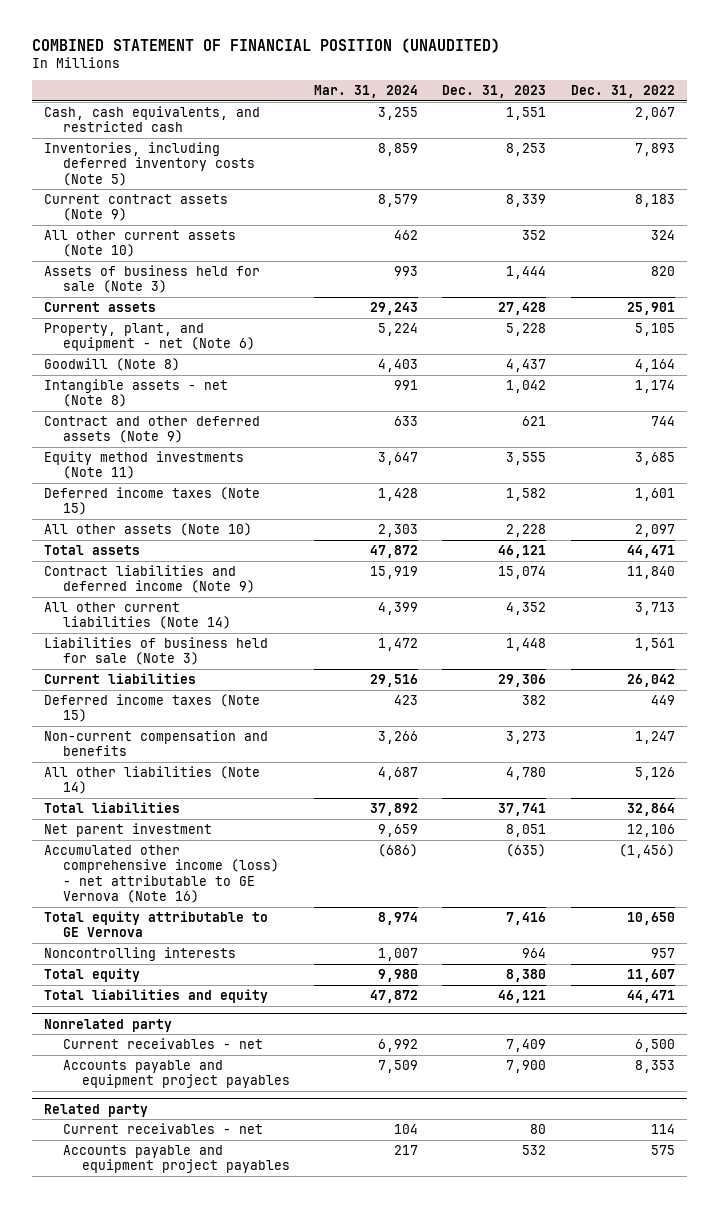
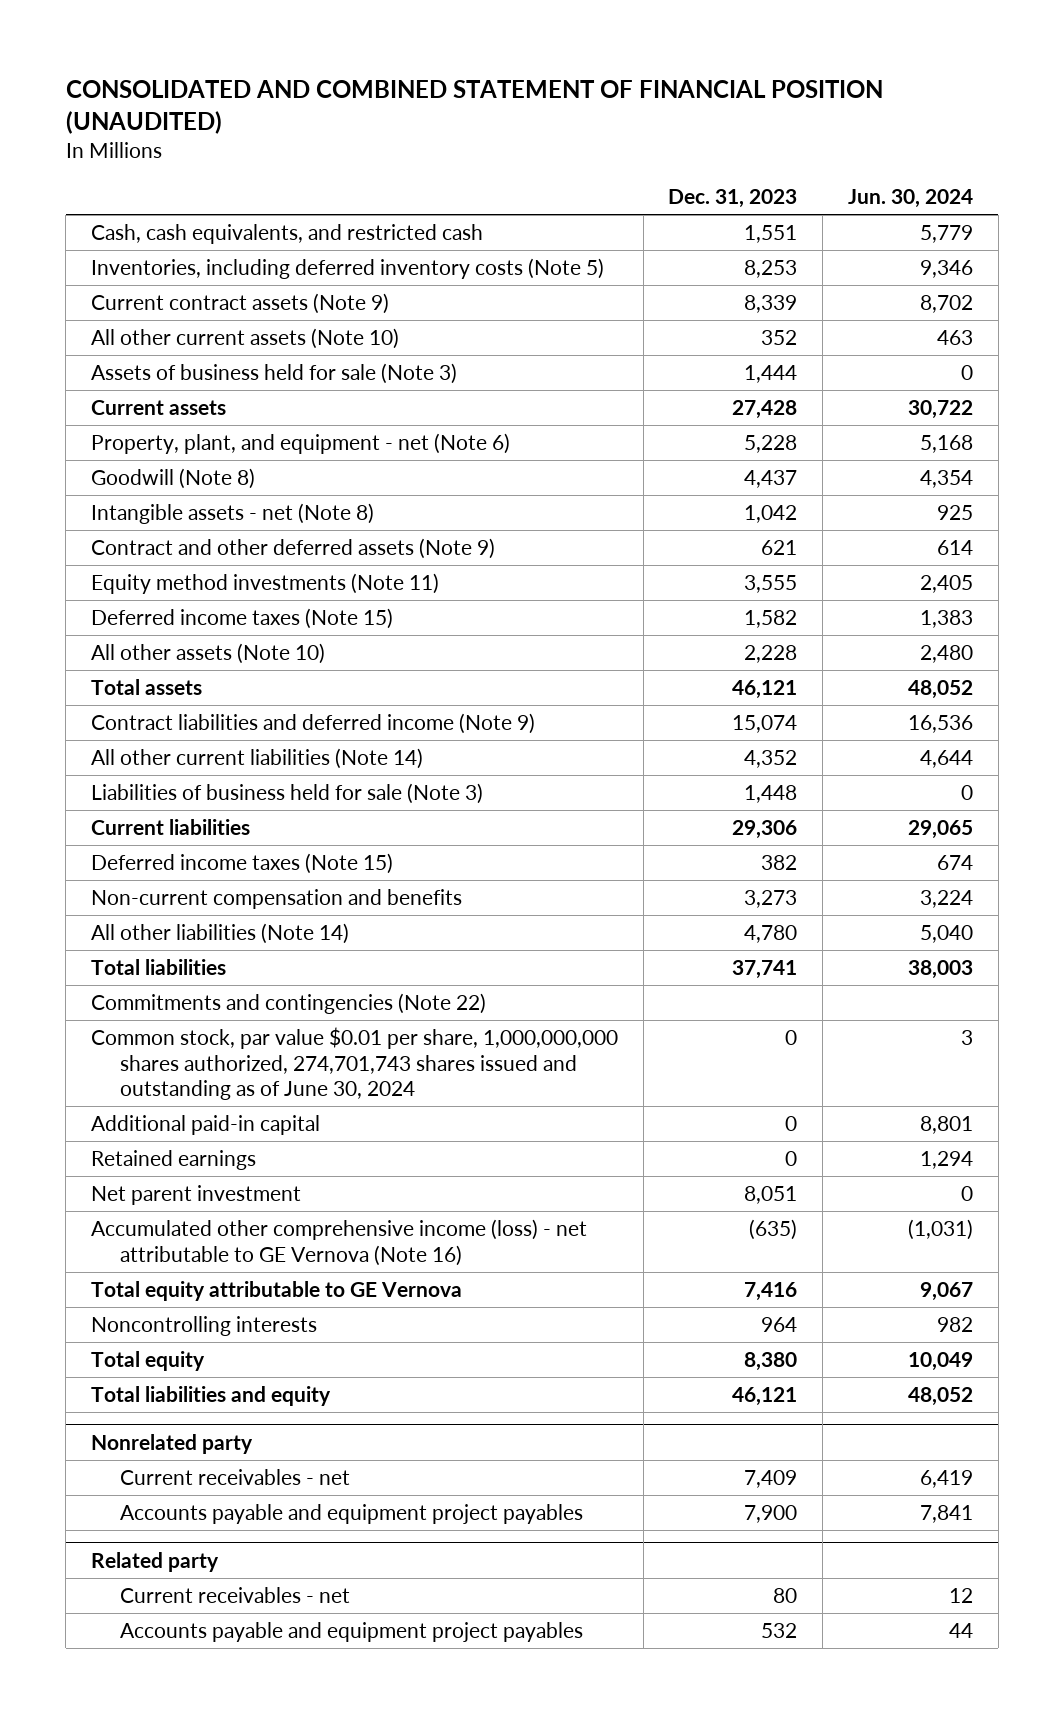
[31,37,500,53] COMBINED STATEMENT OF FINANCIAL POSITION (UNAUDITED) -> [65,79,883,135] CONSOLIDATED AND COMBINED STATEMENT OF FINANCIAL POSITION (UNAUDITED)
[314,85,419,99] Mar. 31, 2024 -> none
[570,85,675,99] Dec. 31, 2022 -> none
none -> [847,189,973,209] Jun. 30, 2024
none -> [90,993,486,1015] Commitments and contingencies (Note 22)
none -> [90,1027,618,1100] Common stock, par value $0.01 per share, 1,000,000,000 shares authorized, 274,701,743 shares issued and outstanding as of June 30, 2024
none -> [90,1115,320,1136] Additional paid-in capital
none -> [90,1150,256,1171] Retained earnings

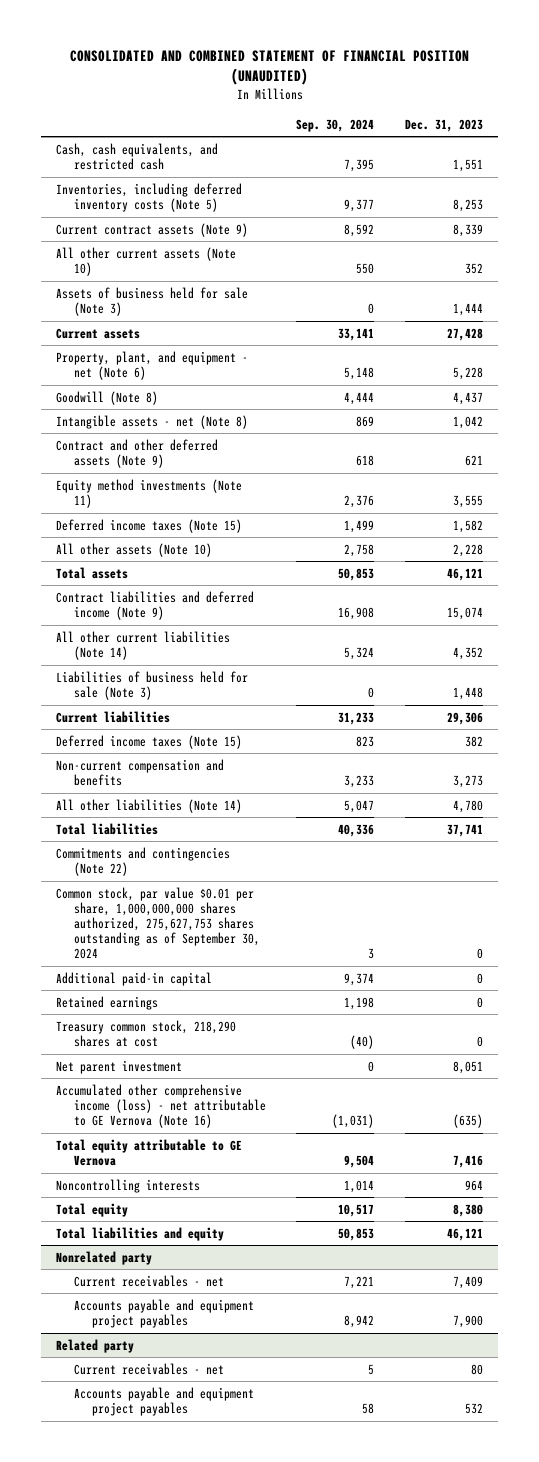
[847,189,973,209] Jun. 30, 2024 -> none
none -> [296,118,375,132] Sep. 30, 2024
[90,1027,618,1100] Common stock, par value $0.01 per share, 1,000,000,000 shares authorized, 274,701,743 shares issued and outstanding as of June 30, 2024 -> [56,886,260,960] Common stock, par value $0.01 per share, 1,000,000,000 shares authorized, 275,627,753 shares outstanding as of September 30, 2024
none -> [56,1019,237,1047] Treasury common stock, 218,290 shares at cost

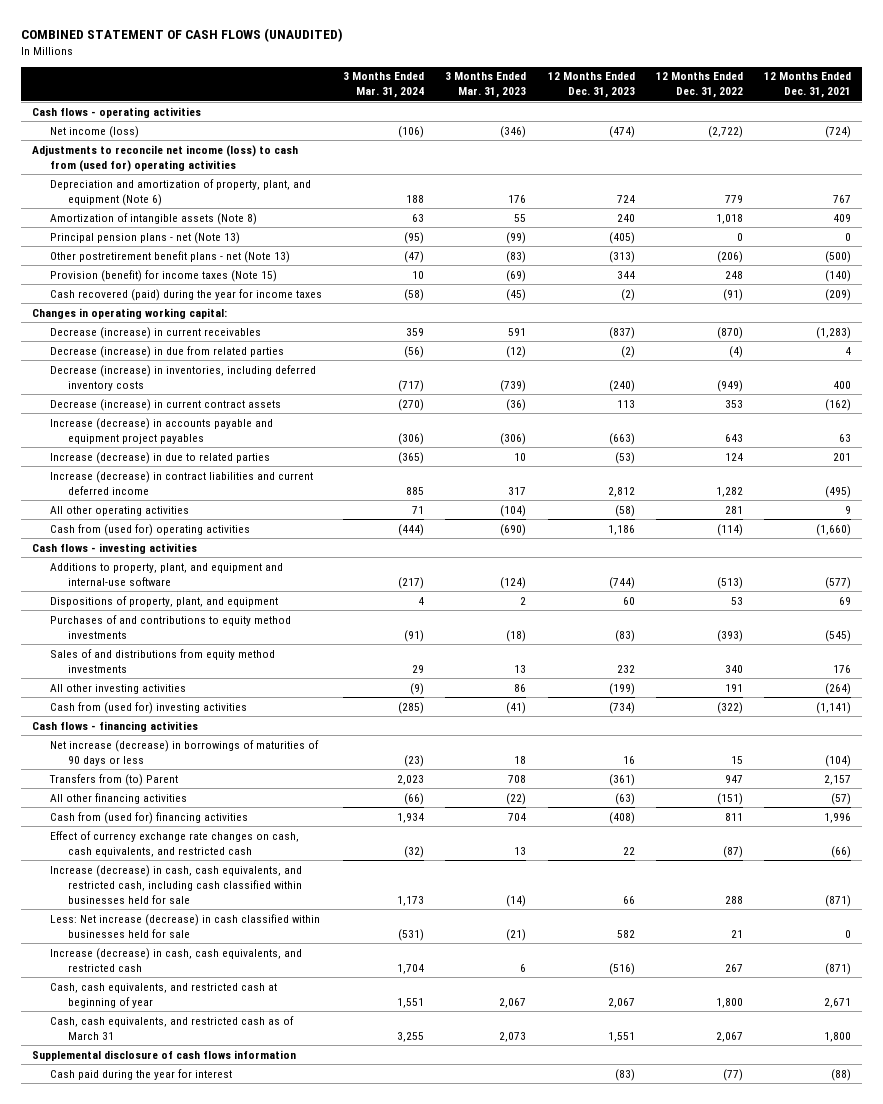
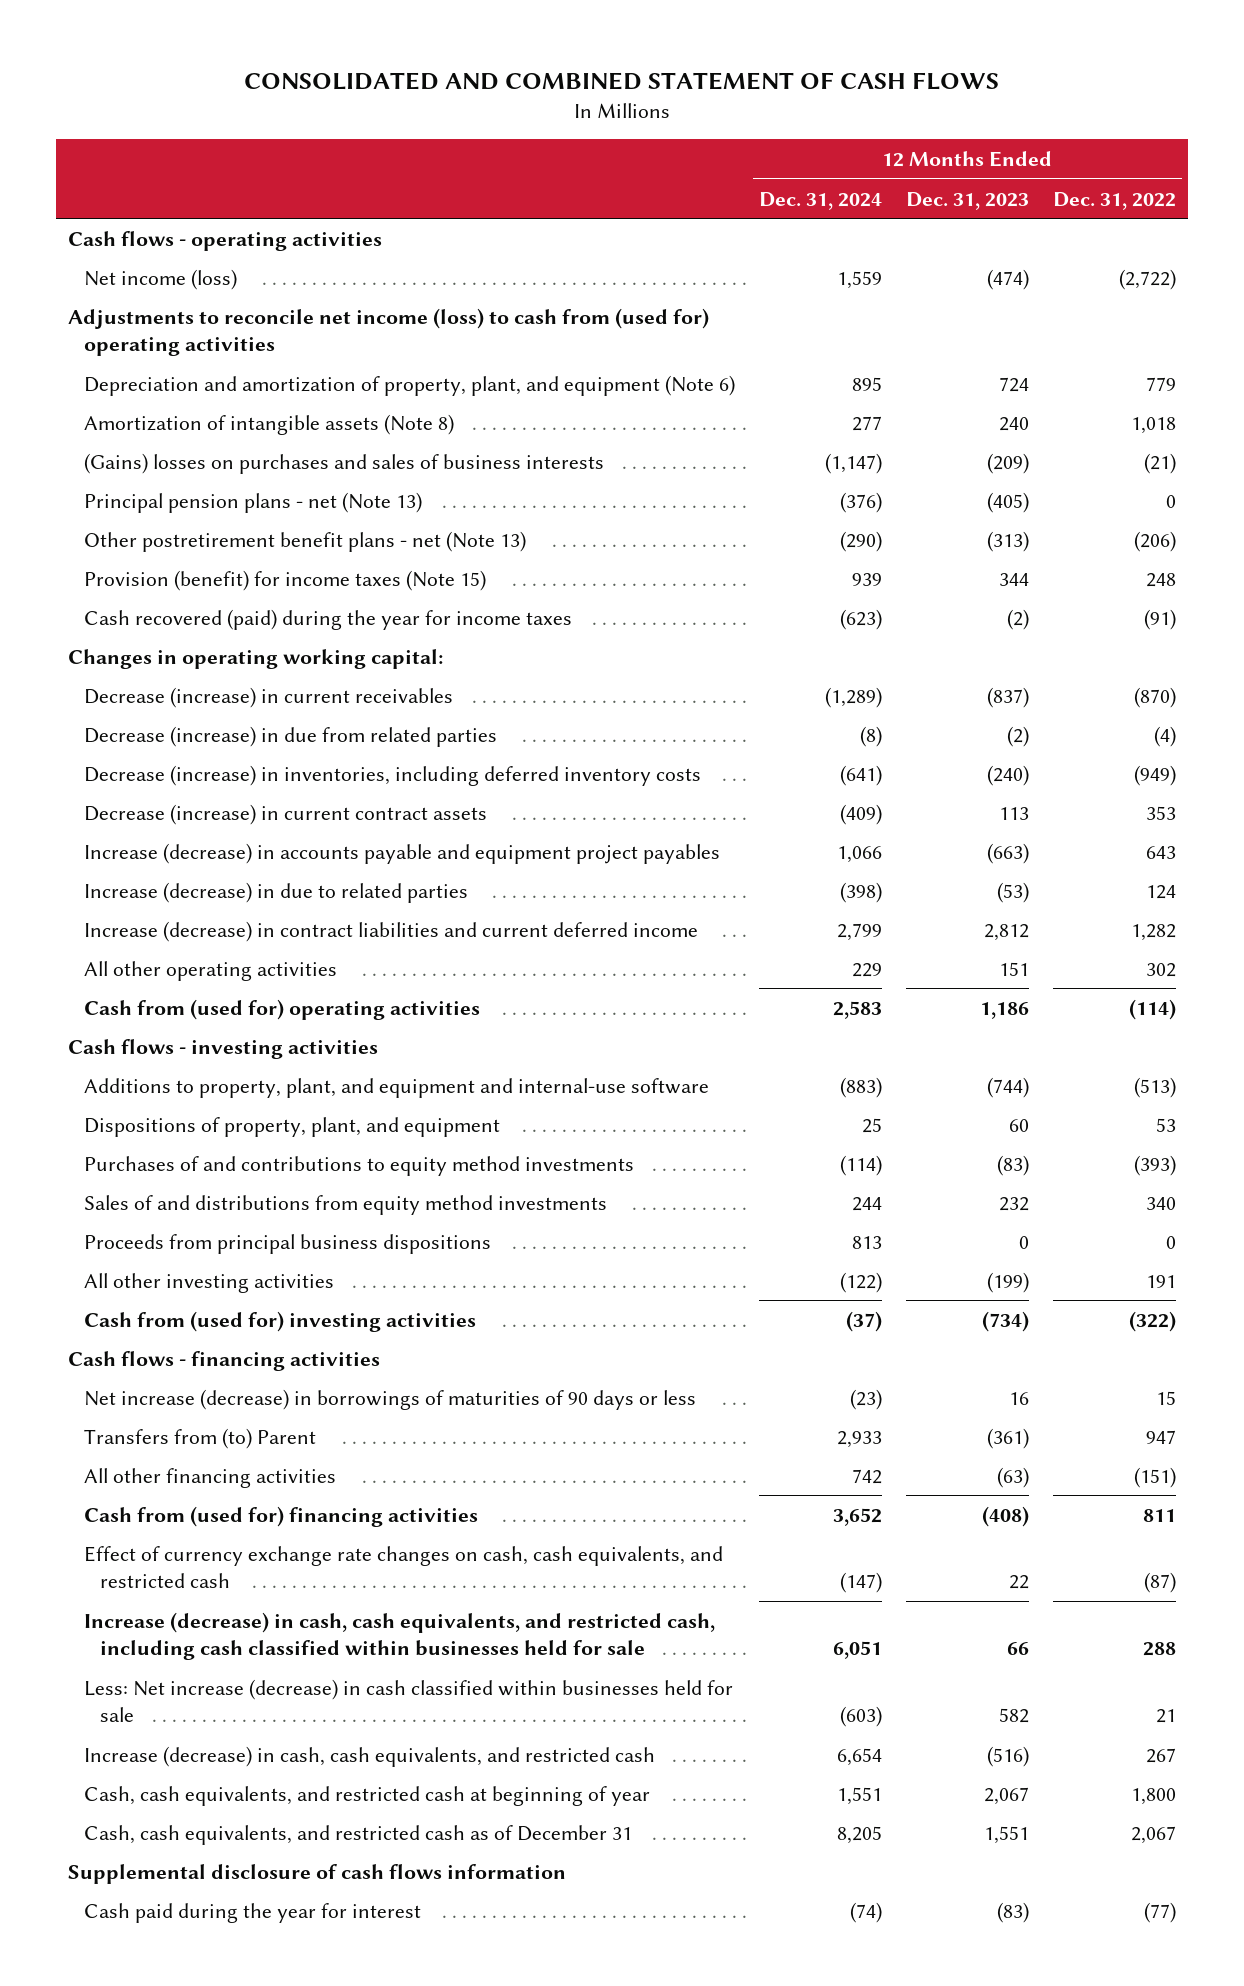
[20,28,343,43] COMBINED STATEMENT OF CASH FLOWS (UNAUDITED) -> [244,72,1000,91] CONSOLIDATED AND COMBINED STATEMENT OF CASH FLOWS
[343,72,425,99] 3 Months Ended Mar. 31, 2024 -> none
[445,72,527,99] 3 Months Ended Mar. 31, 2023 -> none
[764,72,852,99] 12 Months Ended Dec. 31, 2021 -> none
none -> [758,191,882,210] Dec. 31, 2024
none -> [84,452,605,474] (Gains) losses on purchases and sales of business interests
[614,504,635,517] (58) -> [998,961,1029,976] 151
[724,505,743,514] 281 -> [1145,962,1176,977] 302
none -> [84,1233,492,1254] Proceeds from principal business dispositions
[49,1015,294,1040] Cash, cash equivalents, and restricted cash as of March 31 -> [84,1824,633,1845] Cash, cash equivalents, and restricted cash as of December 31

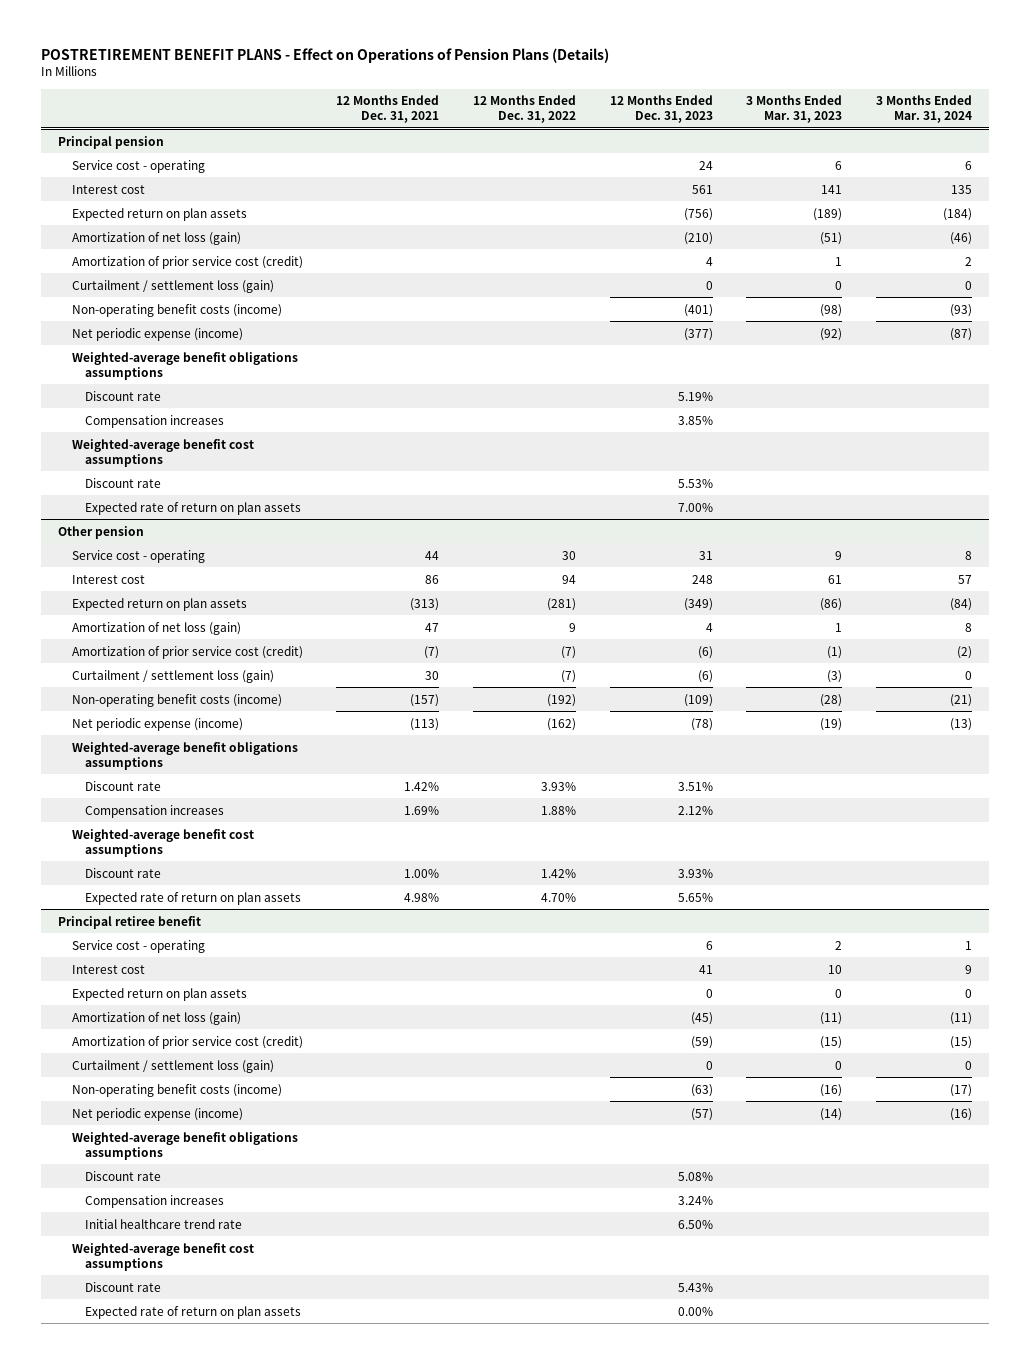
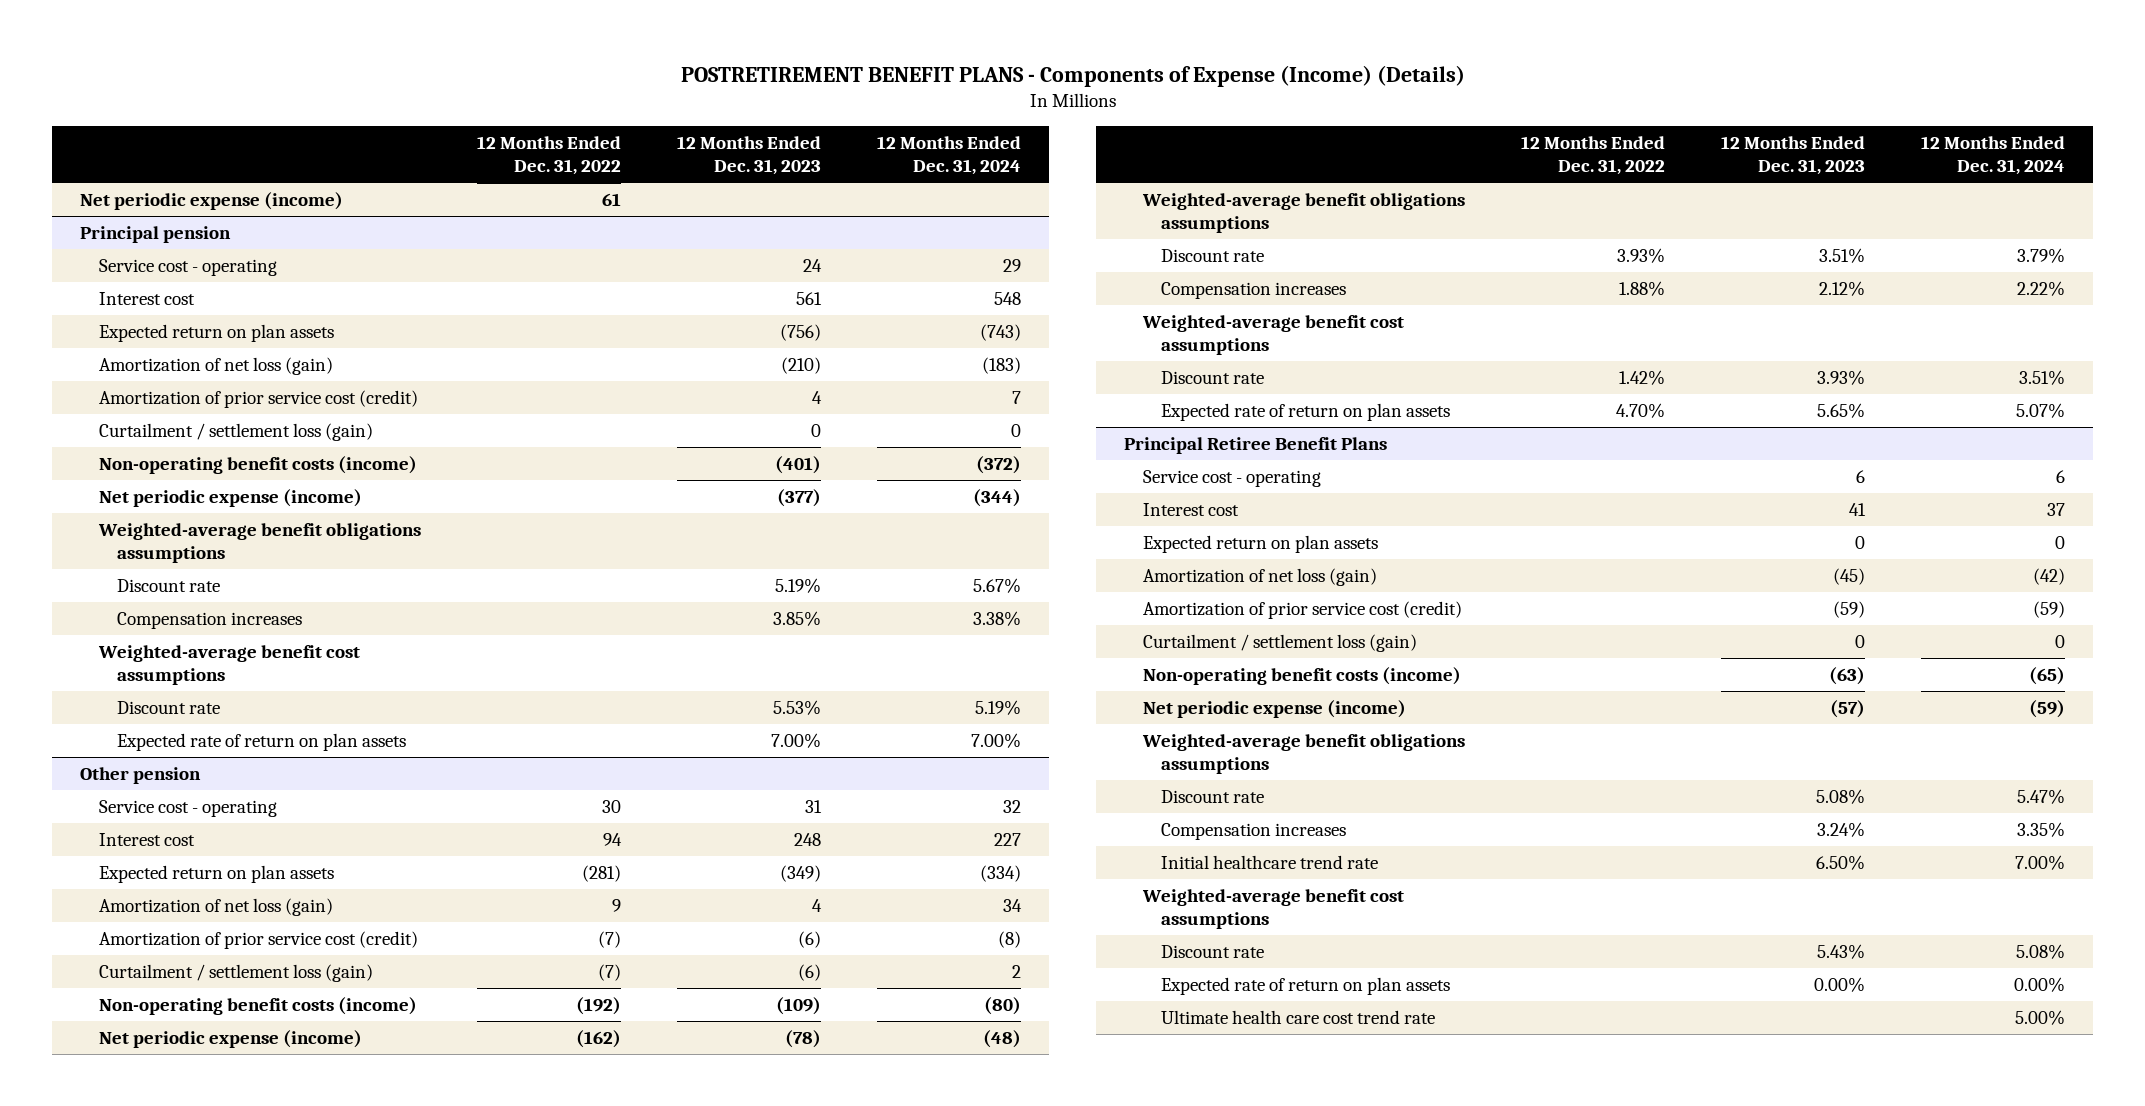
[41,48,610,64] POSTRETIREMENT BENEFIT PLANS - Effect on Operations of Pension Plans (Details) -> [680,64,1465,87] POSTRETIREMENT BENEFIT PLANS - Components of Expense (Income) (Details)
[336,95,440,124] 12 Months Ended Dec. 31, 2021 -> none
[746,95,843,124] 3 Months Ended Mar. 31, 2023 -> none
[875,95,972,124] 3 Months Ended Mar. 31, 2024 -> none
none -> [877,135,1022,176] 12 Months Ended Dec. 31, 2024
none -> [80,191,344,210] Net periodic expense (income)
[58,915,202,929] Principal retiree benefit -> [1124,436,1388,454] Principal Retiree Benefit Plans
none -> [1160,1009,1435,1024] Ultimate health care cost trend rate

